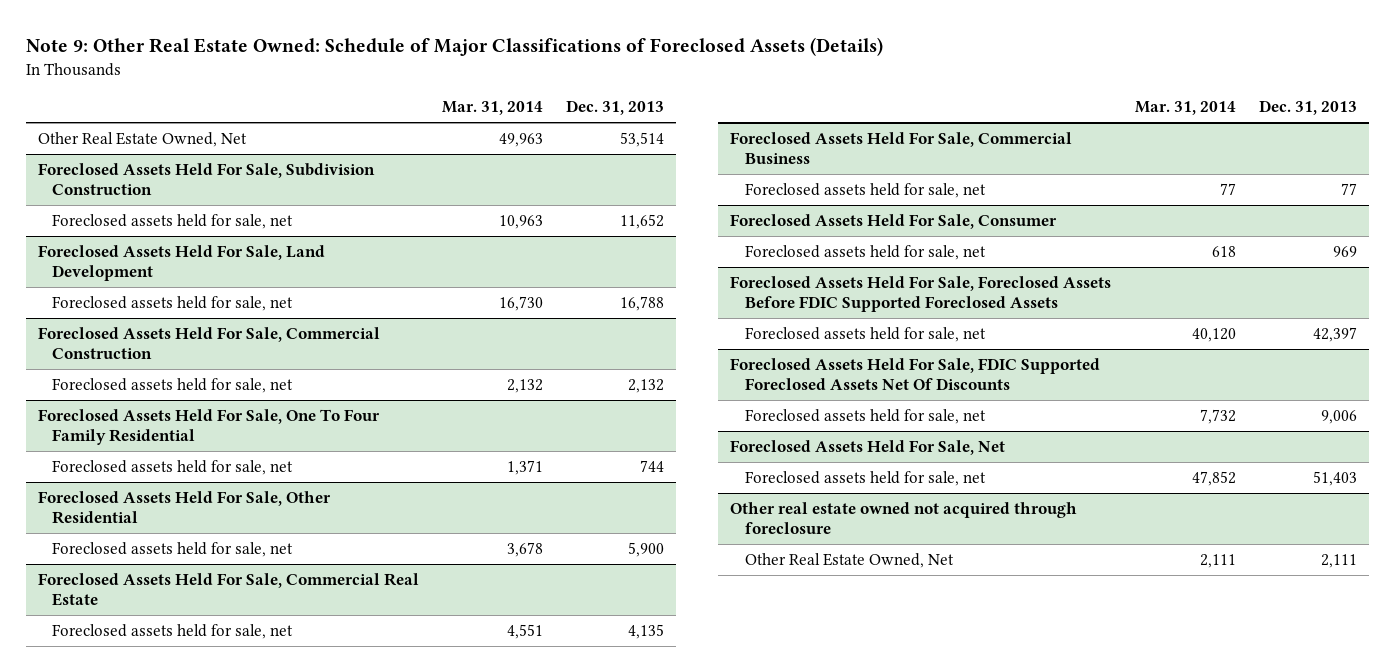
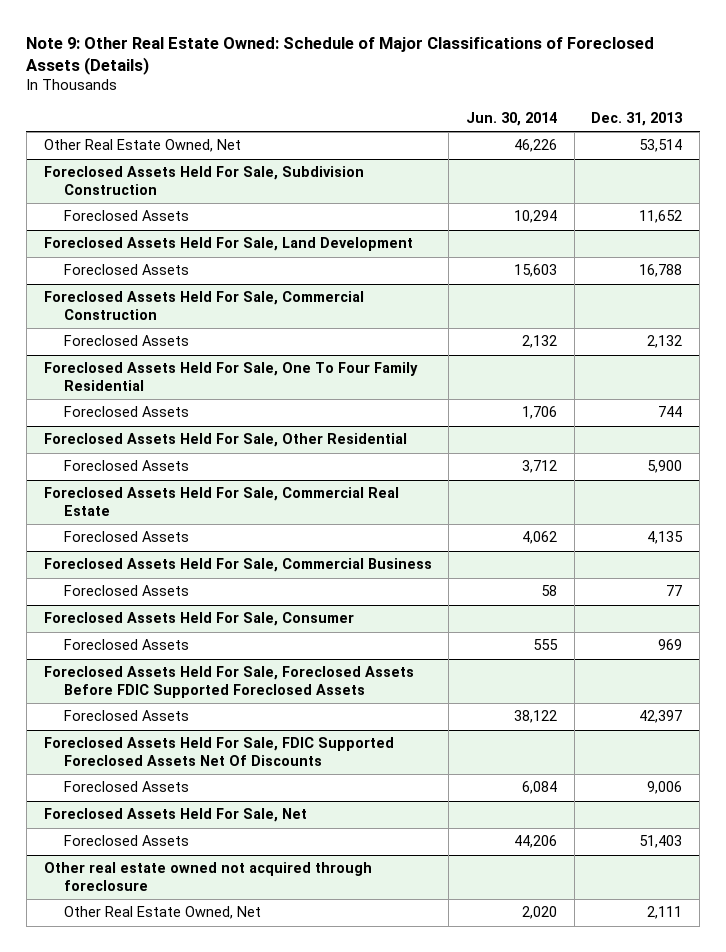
[442,101,544,116] Mar. 31, 2014 -> none
none -> [465,111,557,126] Jun. 30, 2014
[52,213,294,229] Foreclosed assets held for sale, net -> [64,210,190,222] Foreclosed Assets
[52,295,294,311] Foreclosed assets held for sale, net -> [64,264,190,276] Foreclosed Assets
[52,377,294,393] Foreclosed assets held for sale, net -> [64,335,190,347] Foreclosed Assets
[52,459,294,475] Foreclosed assets held for sale, net -> [64,406,190,418] Foreclosed Assets
[52,541,294,557] Foreclosed assets held for sale, net -> [64,460,190,472] Foreclosed Assets
[52,623,294,639] Foreclosed assets held for sale, net -> [64,531,190,543] Foreclosed Assets
[744,182,986,198] Foreclosed assets held for sale, net -> [64,585,190,597] Foreclosed Assets
[744,244,986,260] Foreclosed assets held for sale, net -> [64,639,190,651] Foreclosed Assets
[744,326,986,342] Foreclosed assets held for sale, net -> [64,710,190,722] Foreclosed Assets
[744,408,986,424] Foreclosed assets held for sale, net -> [64,781,190,793] Foreclosed Assets
[744,470,986,486] Foreclosed assets held for sale, net -> [64,835,190,847] Foreclosed Assets

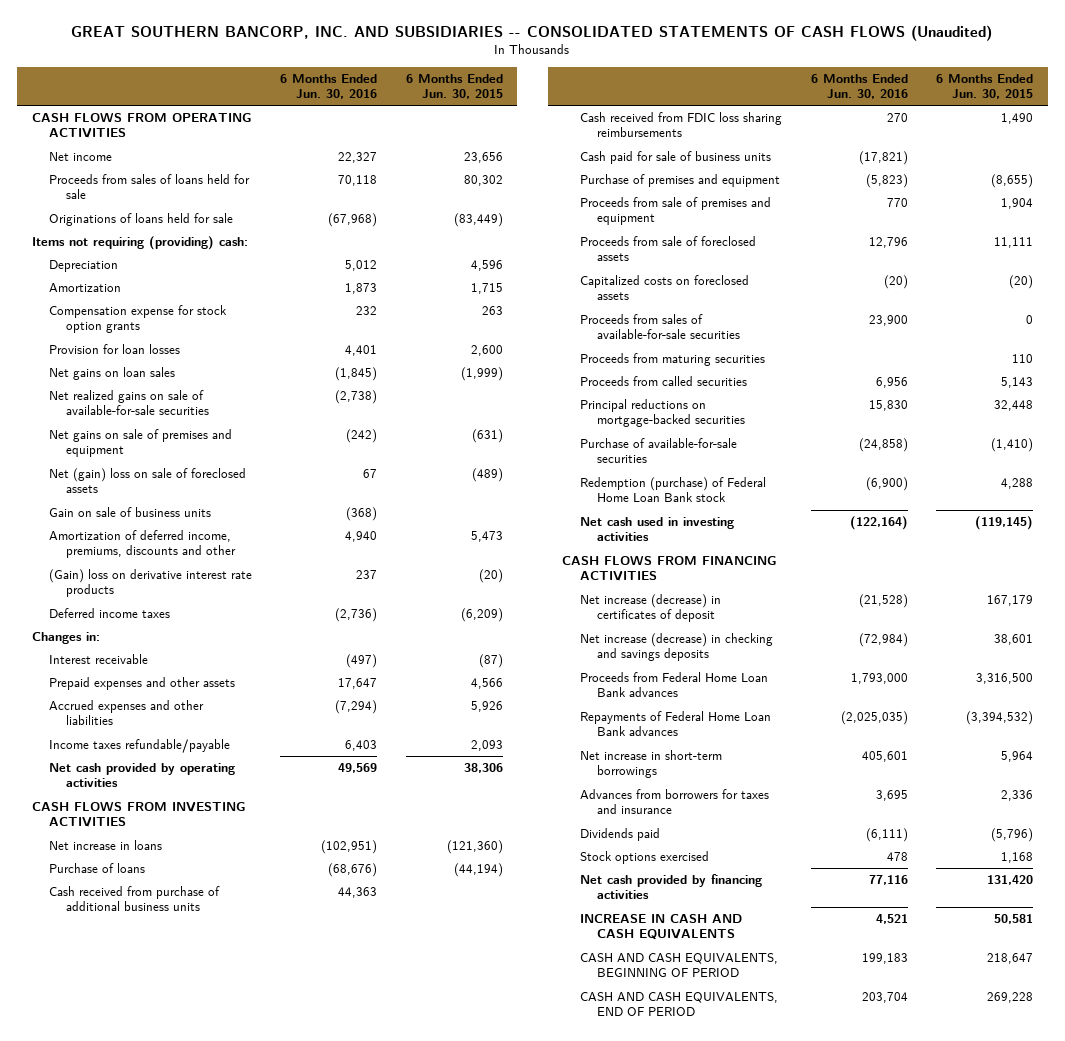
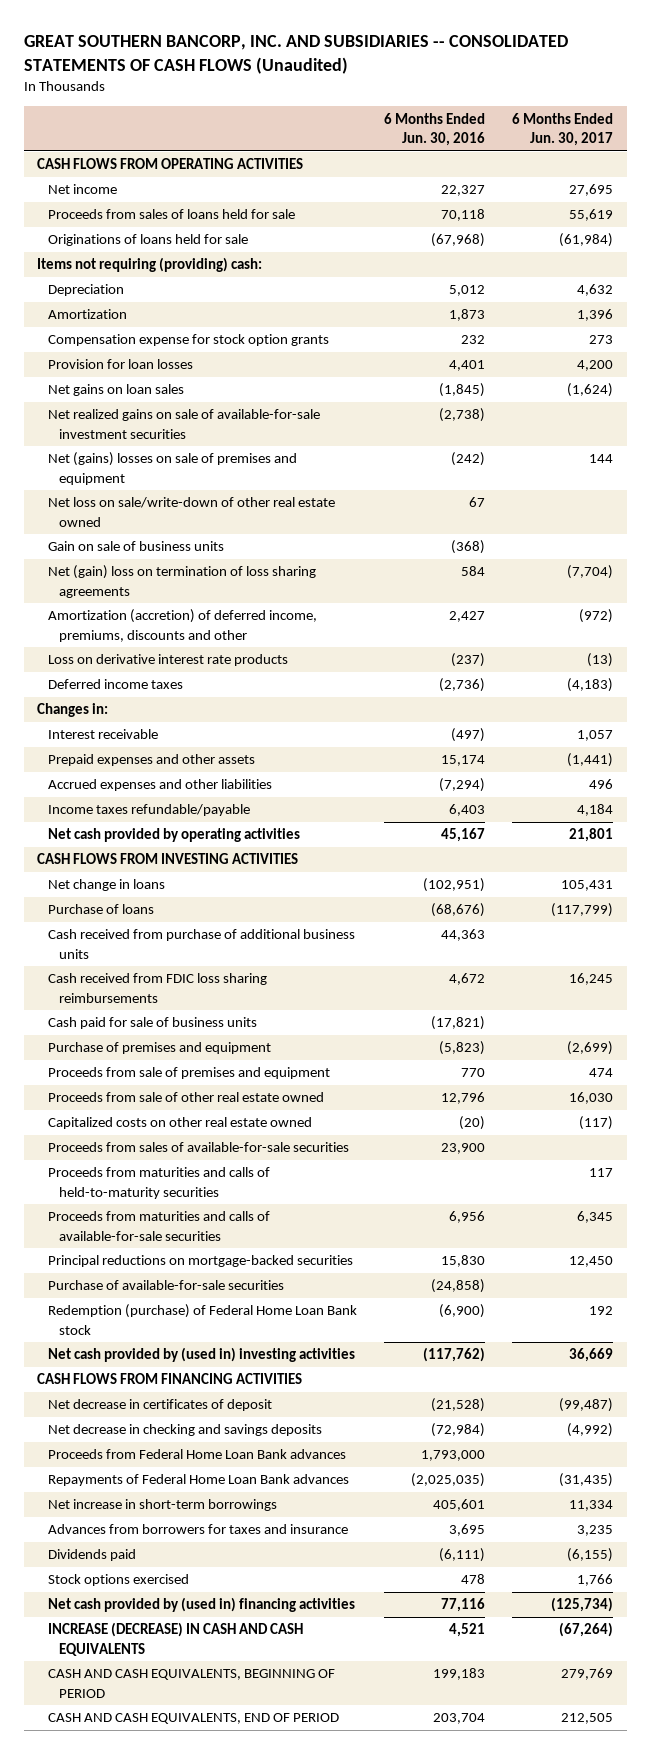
[405,73,503,100] 6 Months Ended Jun. 30, 2015 -> none
none -> [512,112,614,147] 6 Months Ended Jun. 30, 2017
[48,468,246,494] Net (gain) loss on sale of foreclosed assets -> none
[48,390,209,416] Net realized gains on sale of available-for-sale securities -> [48,409,321,439] Net realized gains on sale of available-for-sale investment securities
[48,429,232,458] Net gains on sale of premises and equipment -> [48,452,298,485] Net (gains) losses on sale of premises and equipment
none -> [48,497,336,527] Net loss on sale/write-down of other real estate owned
none -> [48,565,317,598] Net (gain) loss on termination of loss sharing agreements
[48,530,236,559] Amortization of deferred income, premiums, discounts and other -> [48,609,318,642] Amortization (accretion) of deferred income, premiums, discounts and other
[345,531,378,543] 4,940 -> [449,611,486,623] 2,427
[48,569,252,598] (Gain) loss on derivative interest rate products -> [48,654,289,667] Loss on derivative interest rate products
[356,570,378,580] 237 -> [451,653,486,668] (237)
[338,678,378,690] 17,647 -> [441,755,486,767] 15,174
[338,763,378,774] 49,569 -> [441,828,486,843] 45,167
[48,840,162,851] Net increase in loans -> [48,879,166,892] Net change in loans
[886,113,908,123] 270 -> [449,973,486,986] 4,672
[579,275,749,301] Capitalized costs on foreclosed assets -> none
[579,236,756,262] Proceeds from sale of foreclosed assets -> [48,1092,325,1103] Proceeds from sale of other real estate owned
none -> [48,1117,313,1130] Capitalized costs on other real estate owned
[579,353,765,367] Proceeds from maturing securities -> none
none -> [48,1167,271,1199] Proceeds from maturities and calls of held-to-maturity securities
[579,376,747,387] Proceeds from called securities -> [48,1211,271,1241] Proceeds from maturities and calls of available-for-sale securities
[579,517,734,542] Net cash used in investing activities -> [48,1347,356,1363] Net cash provided by (used in) investing activities
[849,516,908,531] (122,164) -> [423,1347,486,1363] (117,762)
[579,594,721,623] Net increase (decrease) in certificates of deposit -> [48,1399,273,1412] Net decrease in certificates of deposit
[579,633,773,662] Net increase (decrease) in checking and savings deposits -> [48,1424,323,1437] Net decrease in checking and savings deposits
[579,874,762,900] Net cash provided by financing activities -> [48,1597,356,1613] Net cash provided by (used in) financing activities
[579,914,742,941] INCREASE IN CASH AND CASH EQUIVALENTS -> [48,1622,304,1656] INCREASE (DECREASE) IN CASH AND CASH EQUIVALENTS

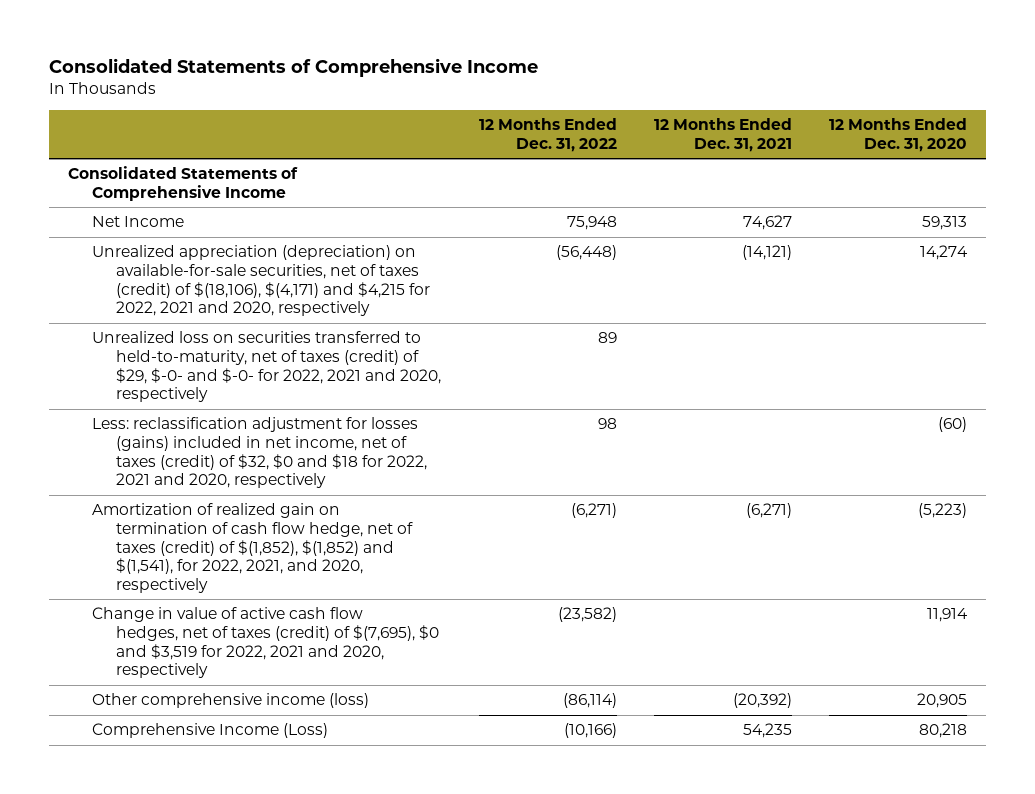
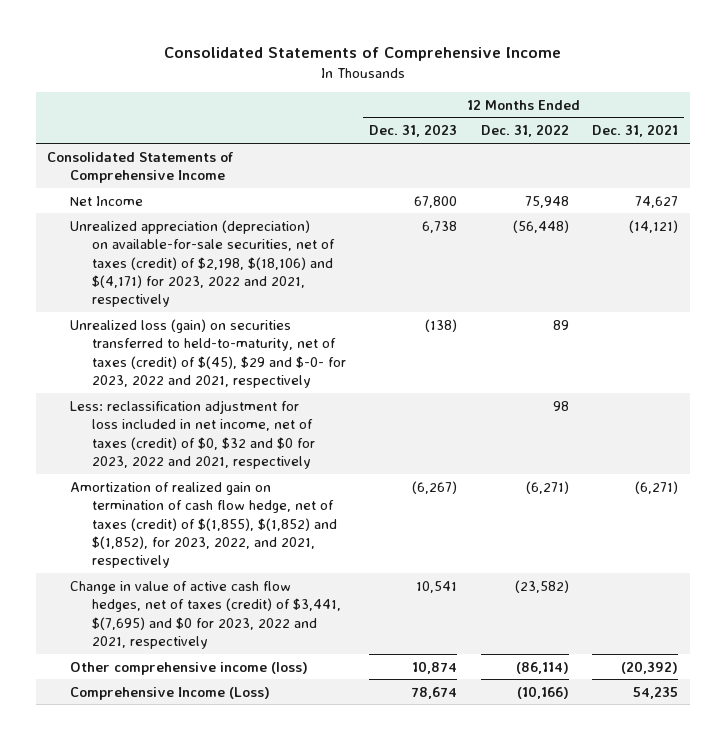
[828,118,967,152] 12 Months Ended Dec. 31, 2020 -> none
none -> [369,124,458,138] Dec. 31, 2023
[92,245,431,317] Unrealized appreciation (depreciation) on available-for-sale securities, net of taxes (credit) of $(18,106), $(4,171) and $4,215 for 2022, 2021 and 2020, respectively -> [69,219,335,308] Unrealized appreciation (depreciation) on available-for-sale securities, net of taxes (credit) of $2,198, $(18,106) and $(4,171) for 2023, 2022 and 2021, respectively
[92,331,442,403] Unrealized loss on securities transferred to held-to-maturity, net of taxes (credit) of $29, $-0- and $-0- for 2022, 2021 and 2020, respectively -> [69,318,346,388] Unrealized loss (gain) on securities transferred to held-to-maturity, net of taxes (credit) of $(45), $29 and $-0- for 2023, 2022 and 2021, respectively
[92,417,428,489] Less: reclassification adjustment for losses (gains) included in net income, net of taxes (credit) of $32, $0 and $18 for 2022, 2021 and 2020, respectively -> [69,399,315,469] Less: reclassification adjustment for loss included in net income, net of taxes (credit) of $0, $32 and $0 for 2023, 2022 and 2021, respectively
[92,503,414,594] Amortization of realized gain on termination of cash flow hedge, net of taxes (credit) of $(1,852), $(1,852) and $(1,541), for 2022, 2021, and 2020, respectively -> [69,481,337,569] Amortization of realized gain on termination of cash flow hedge, net of taxes (credit) of $(1,855), $(1,852) and $(1,852), for 2023, 2022, and 2021, respectively
[92,607,440,679] Change in value of active cash flow hedges, net of taxes (credit) of $(7,695), $0 and $3,519 for 2022, 2021 and 2020, respectively -> [69,580,341,649] Change in value of active cash flow hedges, net of taxes (credit) of $3,441, $(7,695) and $0 for 2023, 2022 and 2021, respectively

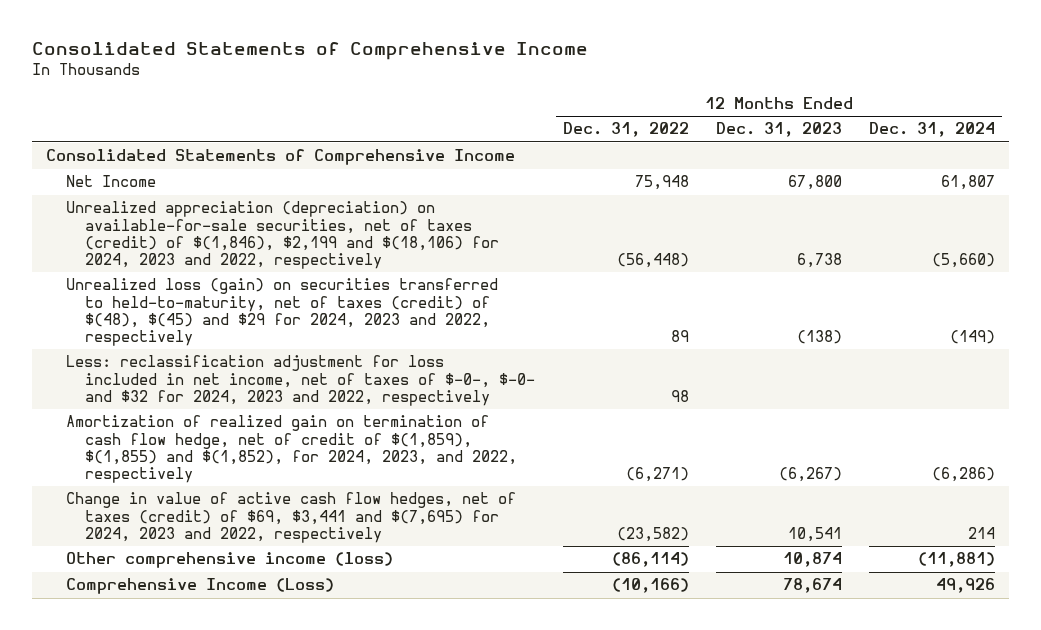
[592,124,679,138] Dec. 31, 2021 -> none
none -> [869,122,996,138] Dec. 31, 2024
[69,219,335,308] Unrealized appreciation (depreciation) on available-for-sale securities, net of taxes (credit) of $2,198, $(18,106) and $(4,171) for 2023, 2022 and 2021, respectively -> [65,201,500,270] Unrealized appreciation (depreciation) on available-for-sale securities, net of taxes (credit) of $(1,846), $2,199 and $(18,106) for 2024, 2023 and 2022, respectively
[69,318,346,388] Unrealized loss (gain) on securities transferred to held-to-maturity, net of taxes (credit) of $(45), $29 and $-0- for 2023, 2022 and 2021, respectively -> [65,278,498,347] Unrealized loss (gain) on securities transferred to held-to-maturity, net of taxes (credit) of $(48), $(45) and $29 for 2024, 2023 and 2022, respectively
[69,399,315,469] Less: reclassification adjustment for loss included in net income, net of taxes (credit) of $0, $32 and $0 for 2023, 2022 and 2021, respectively -> [65,355,536,406] Less: reclassification adjustment for loss included in net income, net of taxes of $-0-, $-0- and $32 for 2024, 2023 and 2022, respectively
[69,481,337,569] Amortization of realized gain on termination of cash flow hedge, net of taxes (credit) of $(1,855), $(1,852) and $(1,852), for 2023, 2022, and 2021, respectively -> [65,415,518,484] Amortization of realized gain on termination of cash flow hedge, net of credit of $(1,859), $(1,855) and $(1,852), for 2024, 2023, and 2022, respectively
[69,580,341,649] Change in value of active cash flow hedges, net of taxes (credit) of $3,441, $(7,695) and $0 for 2023, 2022 and 2021, respectively -> [65,492,516,543] Change in value of active cash flow hedges, net of taxes (credit) of $69, $3,441 and $(7,695) for 2024, 2023 and 2022, respectively

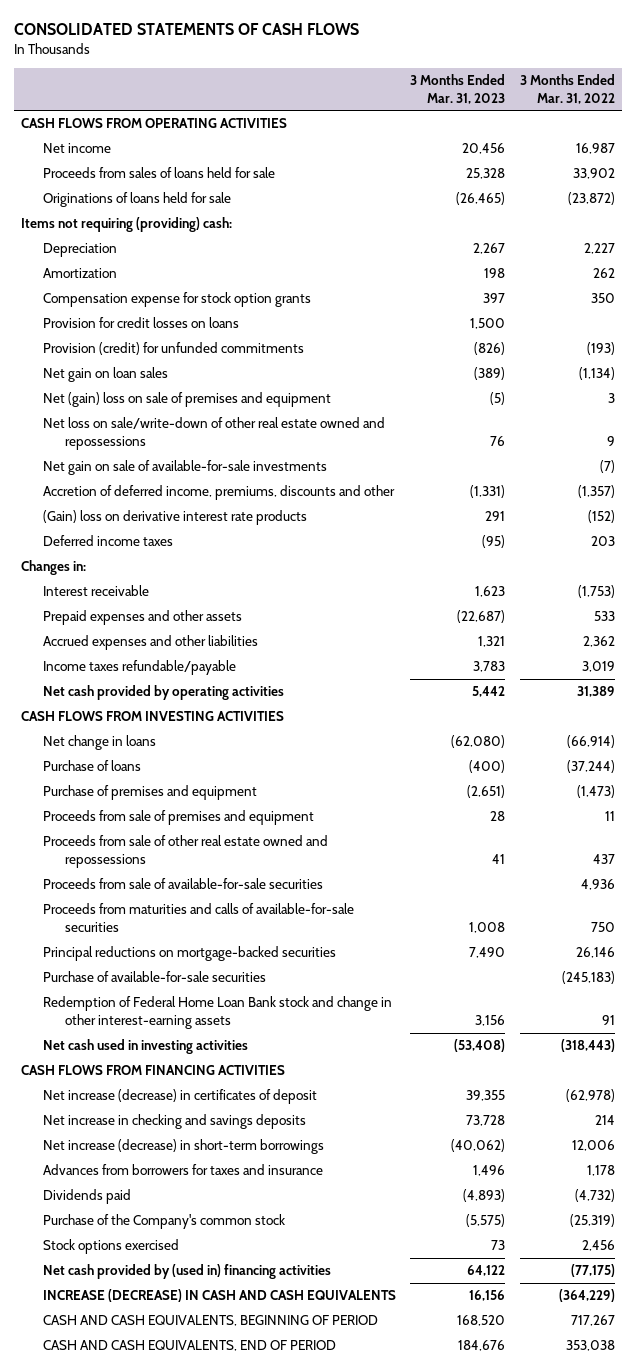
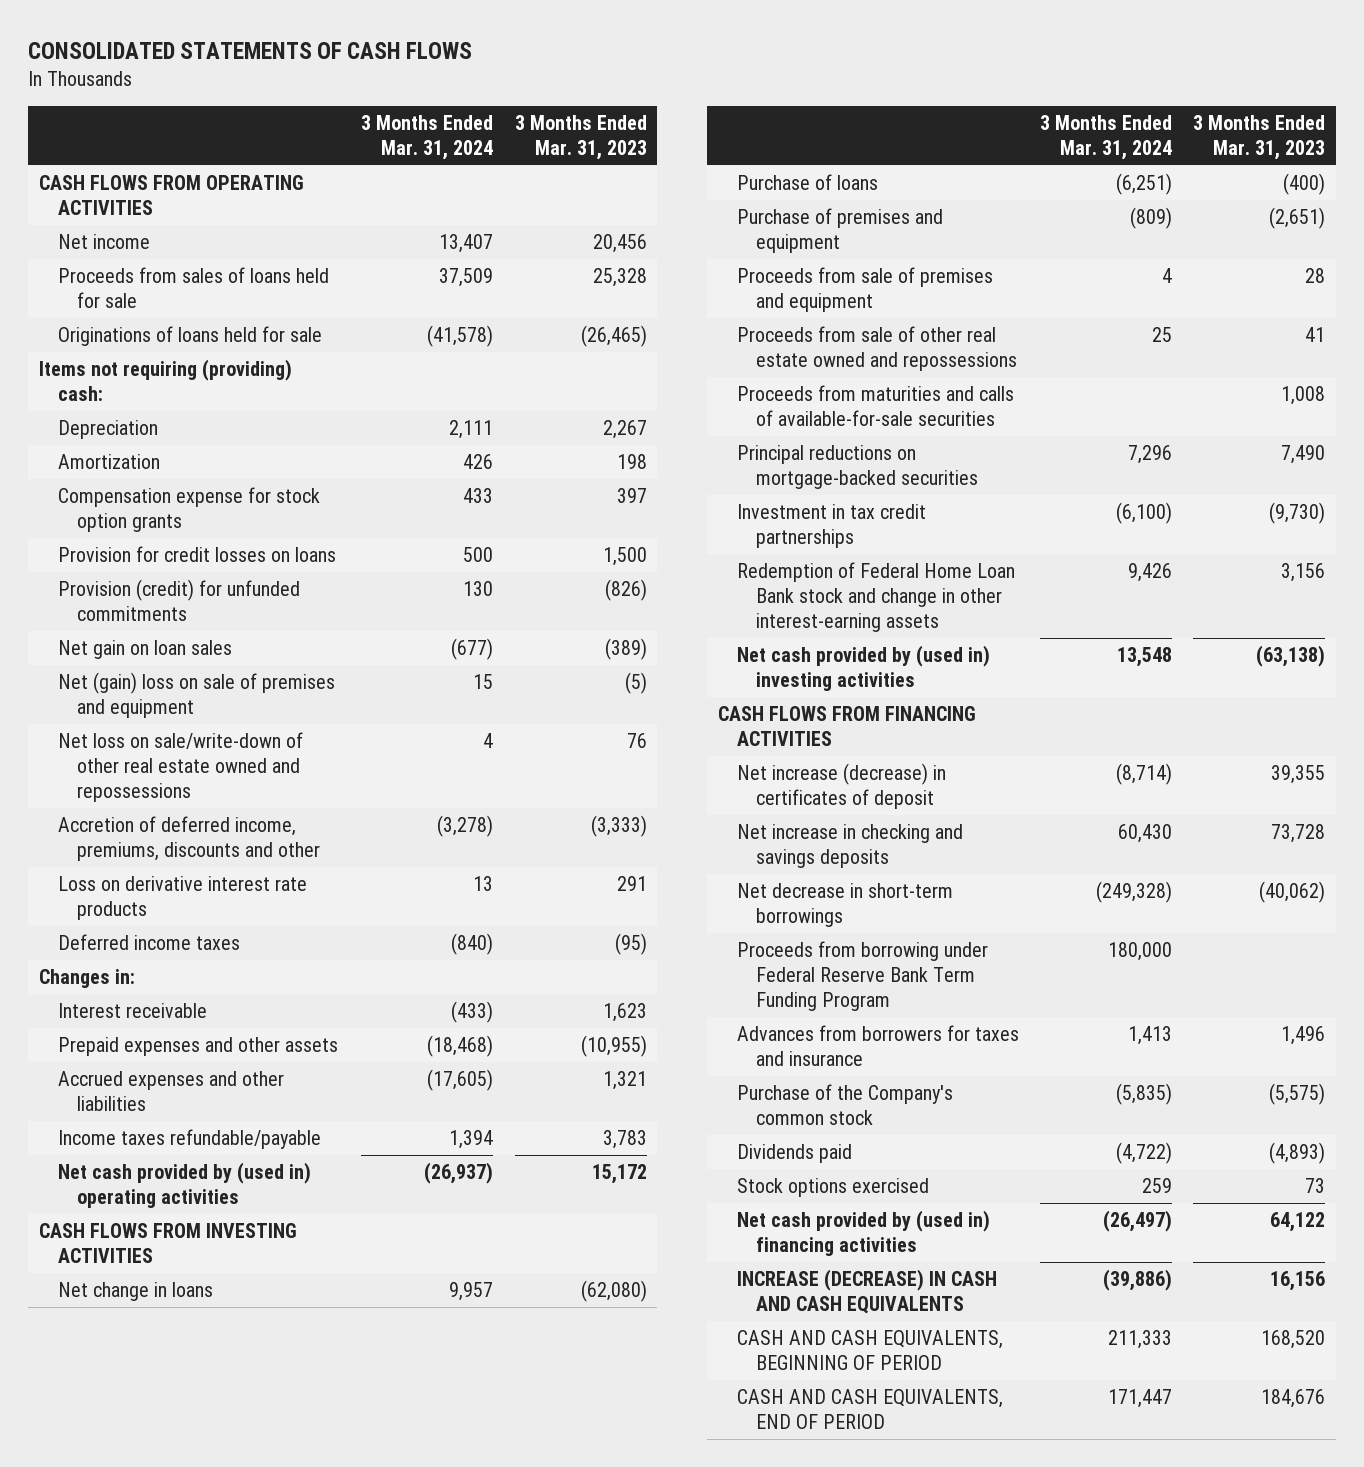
[519,73,615,104] 3 Months Ended Mar. 31, 2022 -> none
none -> [361,114,494,160] 3 Months Ended Mar. 31, 2024
[42,460,327,476] Net gain on sale of available-for-sale investments -> none
[470,485,506,499] (1,331) -> [590,815,647,838] (3,333)
[42,510,307,526] (Gain) loss on derivative interest rate products -> [57,876,307,921] Loss on derivative interest rate products
[457,610,506,624] (22,687) -> [580,1035,647,1058] (10,955)
[42,685,284,701] Net cash provided by operating activities -> [57,1162,311,1209] Net cash provided by (used in) operating activities
[472,686,506,698] 5,442 -> [591,1164,647,1185] 15,172
[42,878,323,890] Proceeds from sale of available-for-sale securities -> none
[42,971,266,983] Purchase of available-for-sale securities -> none
none -> [736,504,926,549] Investment in tax credit partnerships
[42,1039,248,1055] Net cash used in investing activities -> [736,645,990,692] Net cash provided by (used in) investing activities
[454,1039,506,1053] (53,408) -> [1256,645,1326,668] (63,138)
[42,1139,324,1155] Net increase (decrease) in short-term borrowings -> [736,883,953,928] Net decrease in short-term borrowings
none -> [736,941,988,1012] Proceeds from borrowing under Federal Reserve Bank Term Funding Program
[42,1189,131,1205] Dividends paid -> [736,1144,852,1164] Dividends paid

